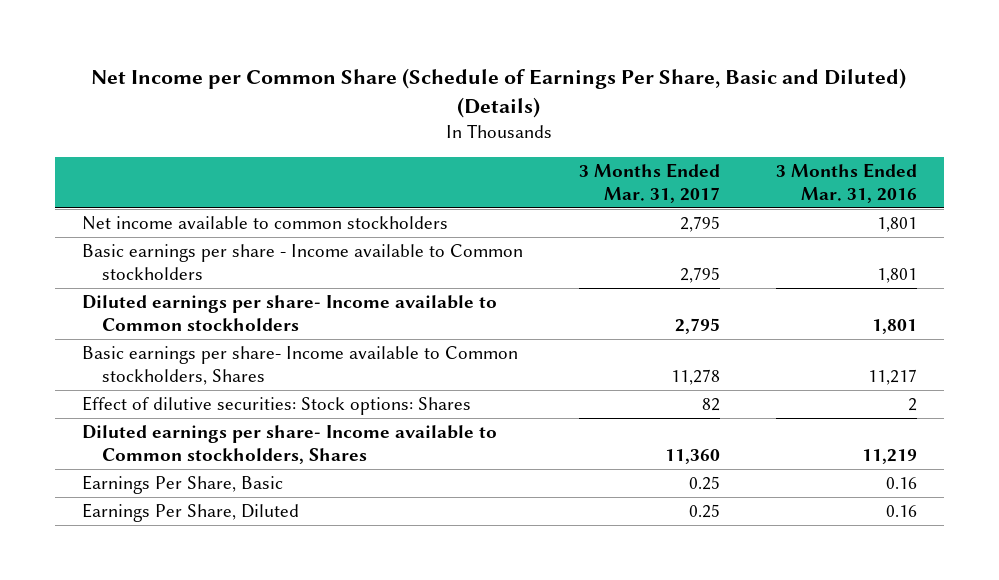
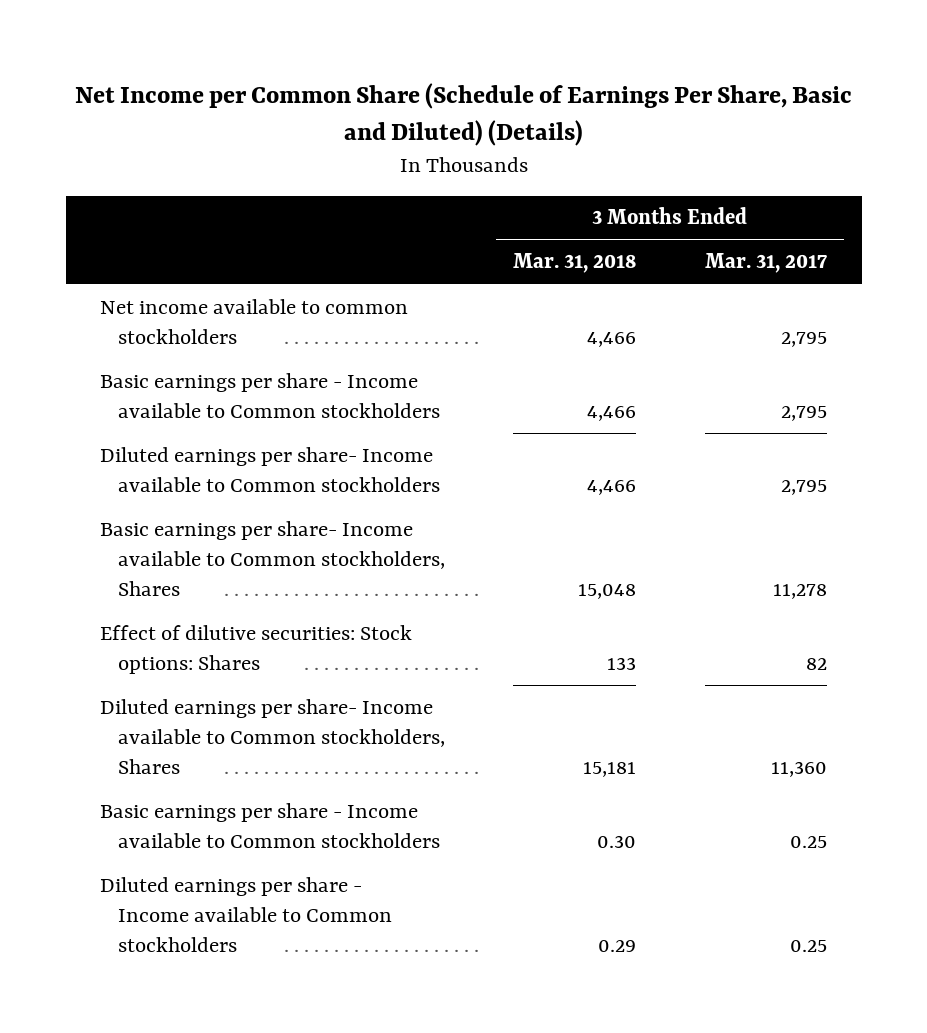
[775,163,917,203] 3 Months Ended Mar. 31, 2016 -> none
none -> [513,253,637,274] Mar. 31, 2018
[82,475,284,495] Earnings Per Share, Basic -> [100,802,440,848] Basic earnings per share - Income available to Common stockholders
[82,503,300,523] Earnings Per Share, Diluted -> [100,876,392,953] Diluted earnings per share - Income available to Common stockholders

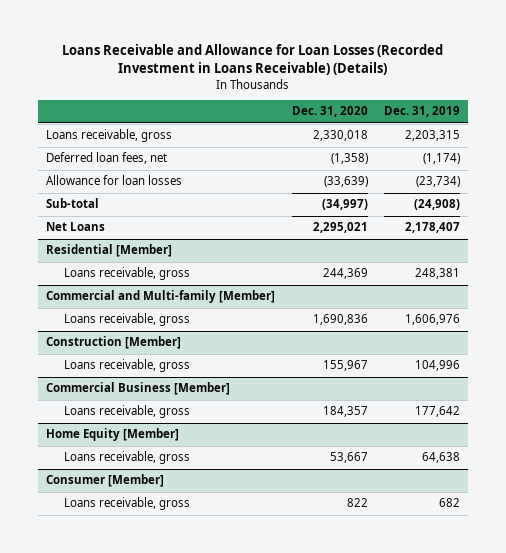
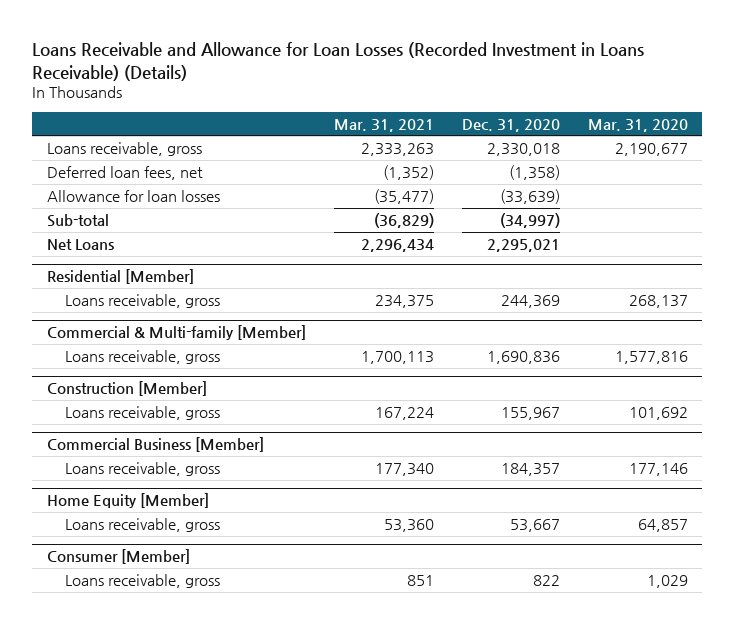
[384,106,461,118] Dec. 31, 2019 -> none
none -> [333,118,434,132] Mar. 31, 2021
none -> [588,118,689,132] Mar. 31, 2020
[45,290,275,304] Commercial and Multi-family [Member] -> [46,325,306,341] Commercial & Multi-family [Member]

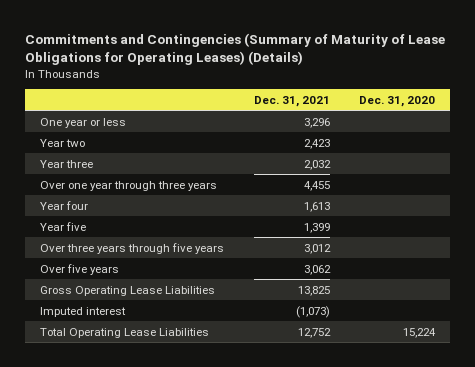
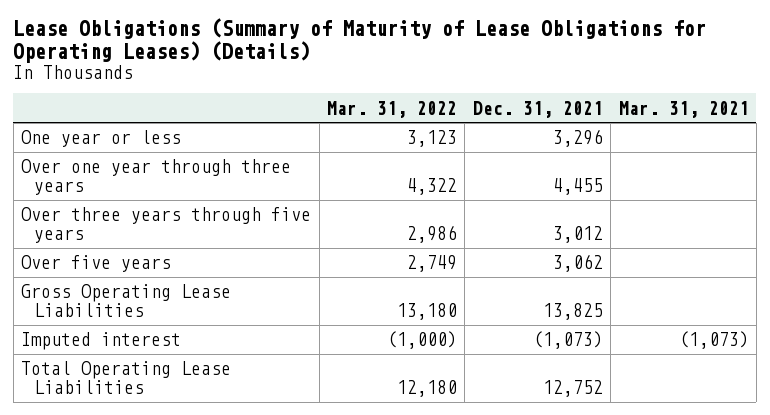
[25,32,446,65] Commitments and Contingencies (Summary of Maturity of Lease Obligations for Operating Leases) (Details) -> [13,18,707,63] Lease Obligations (Summary of Maturity of Lease Obligations for Operating Leases) (Details)
[359,95,436,107] Dec. 31, 2020 -> none
none -> [327,100,458,118] Mar. 31, 2022
none -> [618,100,749,118] Mar. 31, 2021
[40,138,86,147] Year two -> none
[40,159,94,168] Year three -> none
[40,200,89,210] Year four -> none
[40,221,87,231] Year five -> none

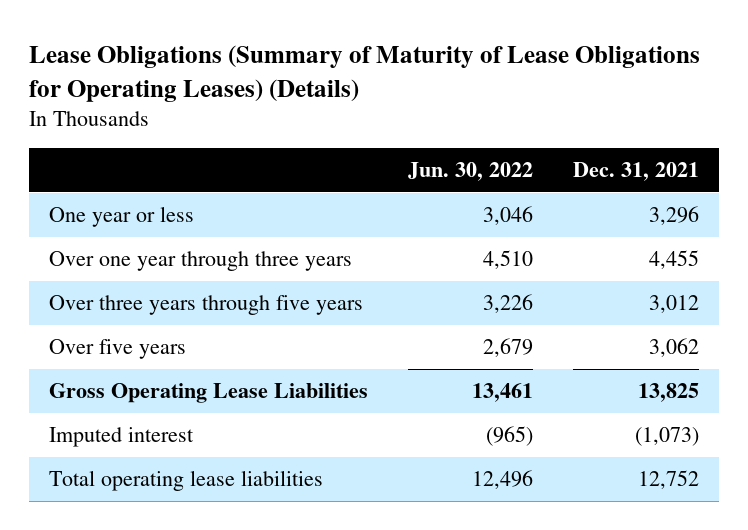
[327,100,458,118] Mar. 31, 2022 -> none
[618,100,749,118] Mar. 31, 2021 -> none
none -> [408,162,534,182] Jun. 30, 2022
[21,361,232,395] Total Operating Lease Liabilities -> [49,469,324,491] Total operating lease liabilities

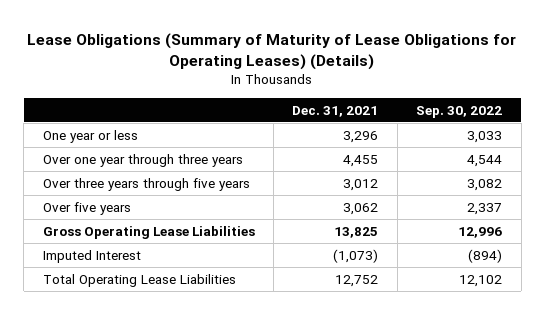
[408,162,534,182] Jun. 30, 2022 -> none
none -> [416,105,503,118] Sep. 30, 2022
[49,426,195,447] Imputed interest -> [42,249,141,263] Imputed Interest
[49,469,324,491] Total operating lease liabilities -> [42,273,236,287] Total Operating Lease Liabilities

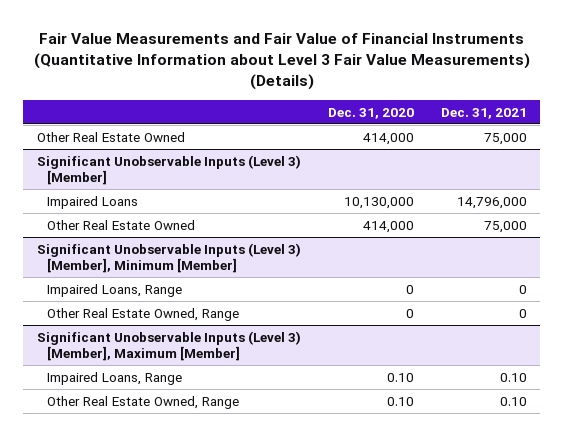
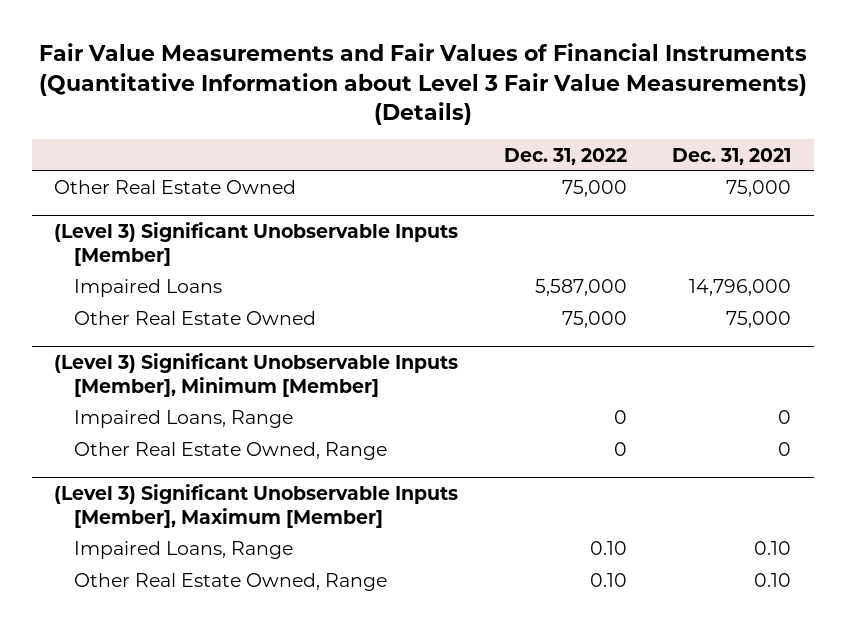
[33,33,530,91] Fair Value Measurements and Fair Value of Financial Instruments (Quantitative Information about Level 3 Fair Value Measurements) (Details) -> [38,43,807,126] Fair Value Measurements and Fair Values of Financial Instruments (Quantitative Information about Level 3 Fair Value Measurements) (Details)
[327,107,414,119] Dec. 31, 2020 -> none
none -> [503,147,627,165] Dec. 31, 2022
[36,154,301,185] Significant Unobservable Inputs (Level 3) [Member] -> [54,222,459,266] (Level 3) Significant Unobservable Inputs [Member]
[36,242,301,273] Significant Unobservable Inputs (Level 3) [Member], Minimum [Member] -> [54,353,459,397] (Level 3) Significant Unobservable Inputs [Member], Minimum [Member]
[36,330,301,361] Significant Unobservable Inputs (Level 3) [Member], Maximum [Member] -> [54,484,459,528] (Level 3) Significant Unobservable Inputs [Member], Maximum [Member]

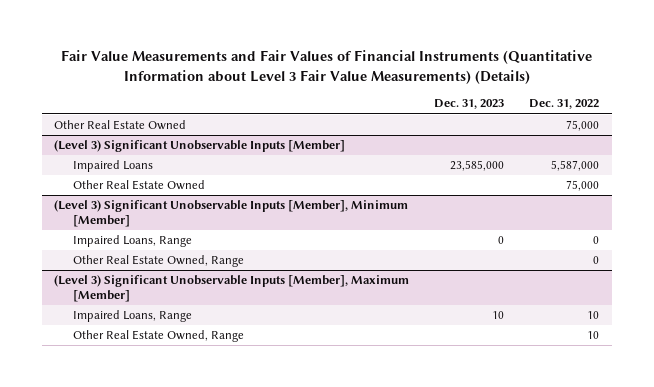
[672,147,792,165] Dec. 31, 2021 -> none
none -> [434,99,505,110] Dec. 31, 2023
[589,541,627,556] 0.10 -> [587,311,600,320] 10
[589,573,627,588] 0.10 -> [587,331,600,340] 10

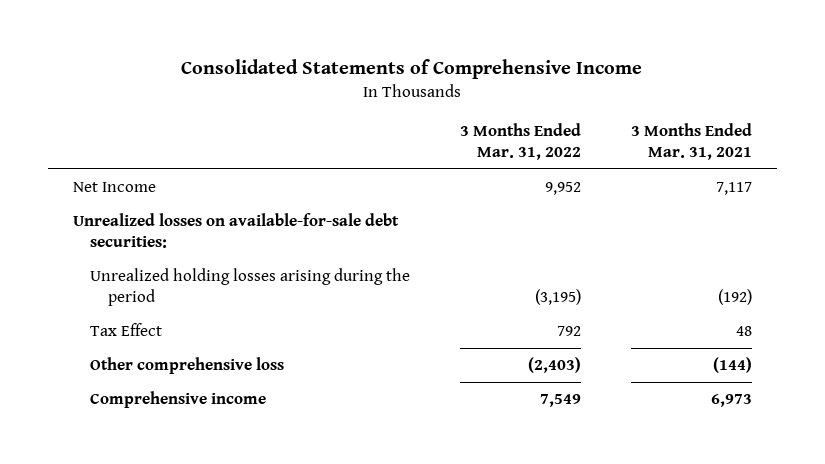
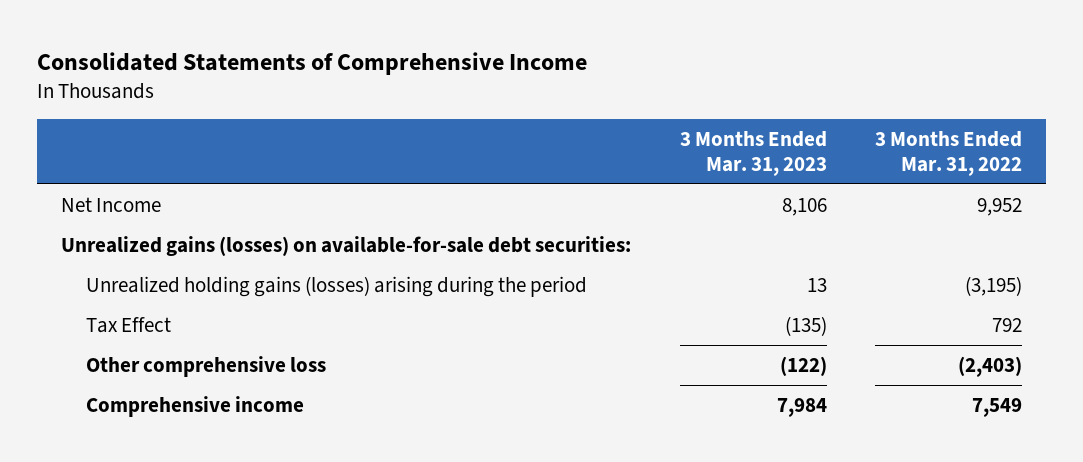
[631,123,753,161] 3 Months Ended Mar. 31, 2021 -> none
none -> [679,131,827,176] 3 Months Ended Mar. 31, 2023
[72,213,399,249] Unrealized losses on available-for-sale debt securities: -> [61,235,632,256] Unrealized gains (losses) on available-for-sale debt securities:
[90,268,411,307] Unrealized holding losses arising during the period -> [86,275,588,297] Unrealized holding gains (losses) arising during the period

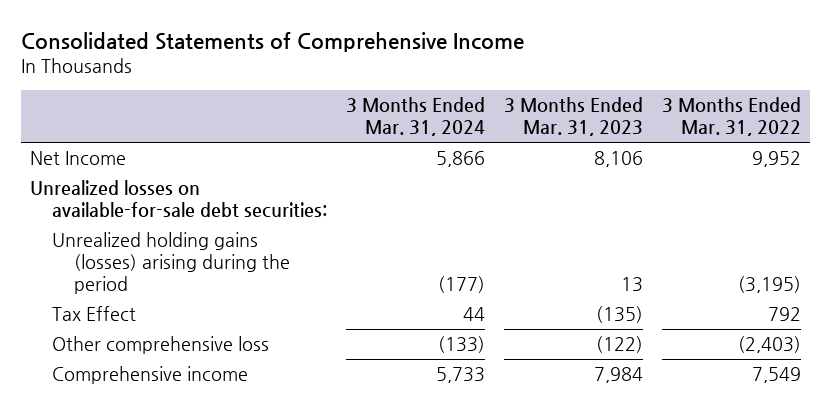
none -> [346,97,486,137] 3 Months Ended Mar. 31, 2024
[61,235,632,256] Unrealized gains (losses) on available-for-sale debt securities: -> [29,180,328,219] Unrealized losses on available-for-sale debt securities:

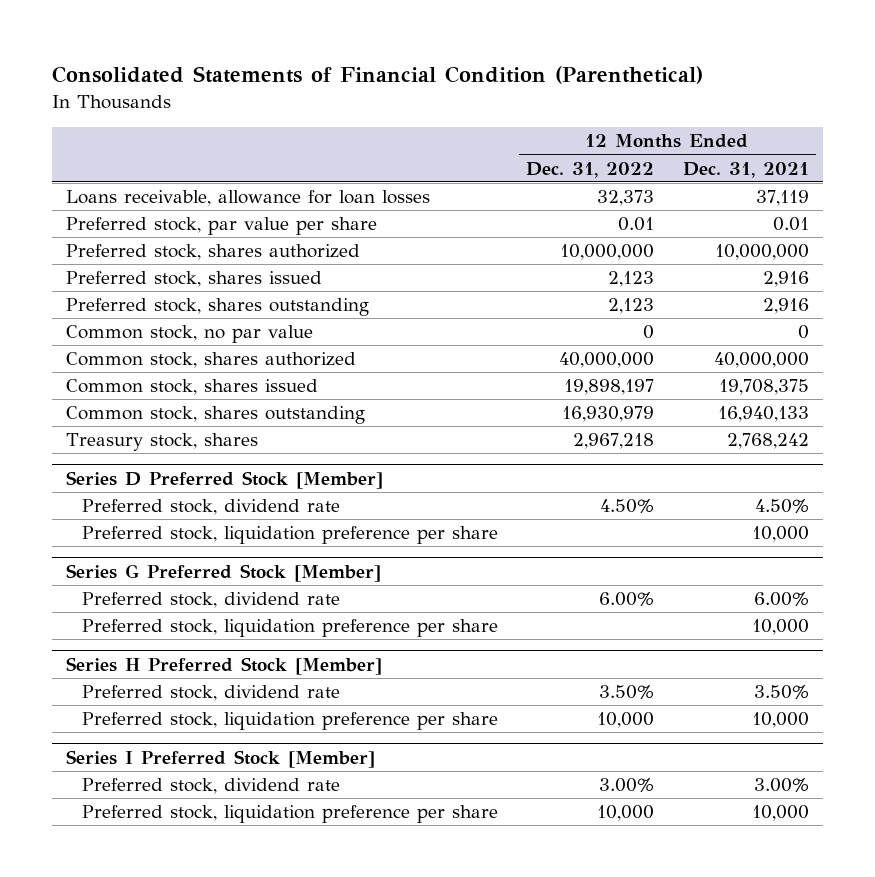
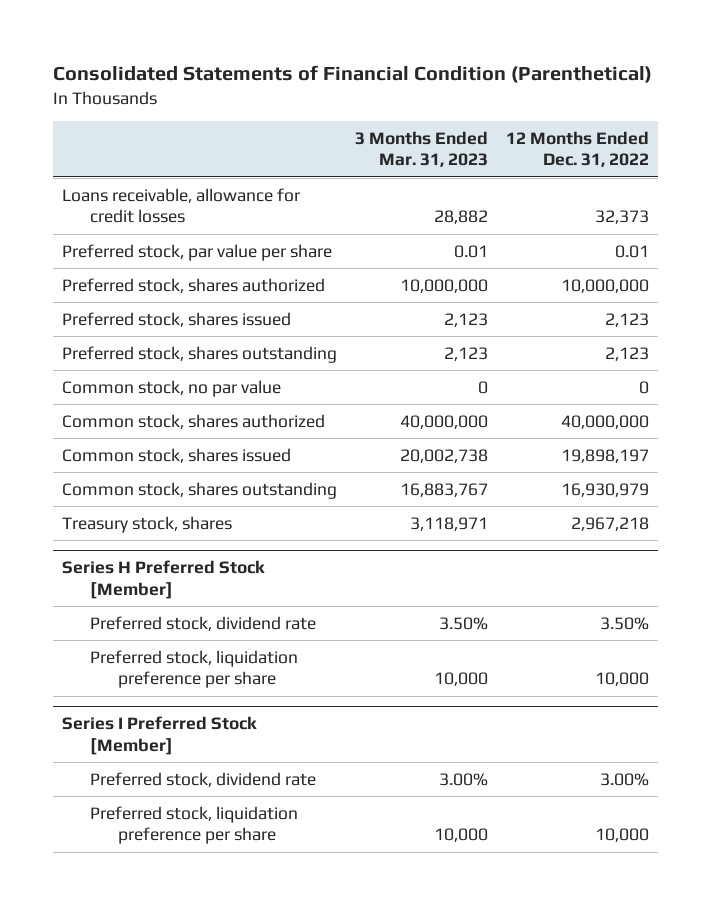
[682,161,809,178] Dec. 31, 2021 -> none
none -> [355,130,489,168] 3 Months Ended Mar. 31, 2023
[66,190,431,207] Loans receivable, allowance for loan losses -> [62,187,301,224] Loans receivable, allowance for credit losses
[66,470,384,489] Series D Preferred Stock [Member] -> none
[81,499,340,516] Preferred stock, dividend rate -> none
[81,526,498,545] Preferred stock, liquidation preference per share -> none
[66,563,382,582] Series G Preferred Stock [Member] -> none
[81,592,340,609] Preferred stock, dividend rate -> none
[81,619,498,638] Preferred stock, liquidation preference per share -> none

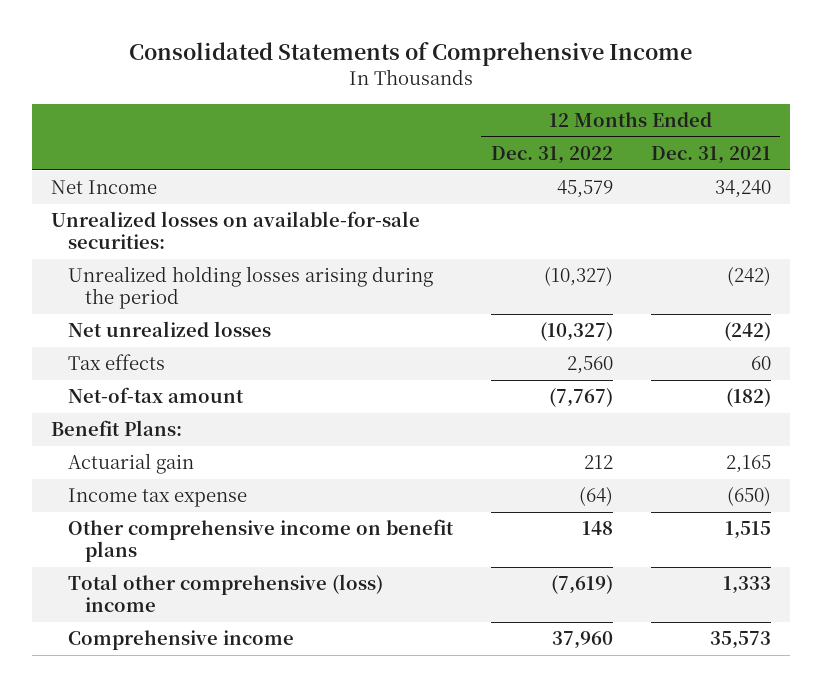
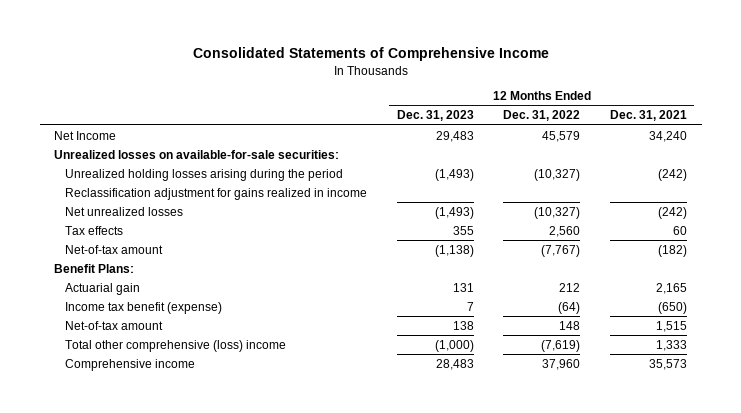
none -> [396,110,474,122] Dec. 31, 2023
none -> [65,187,368,200] Reclassification adjustment for gains realized in income
[67,488,247,508] Income tax expense -> [65,301,223,314] Income tax benefit (expense)
[67,519,454,562] Other comprehensive income on benefit plans -> [65,320,164,330] Net-of-tax amount

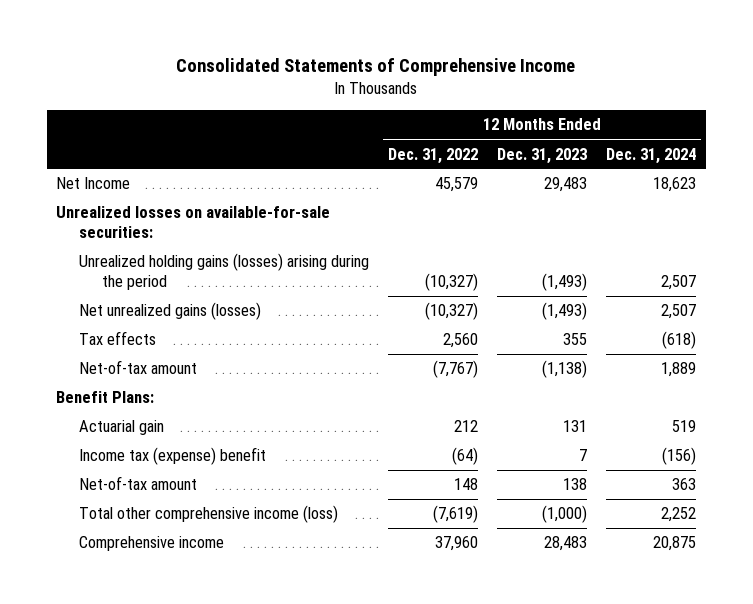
[609,110,687,122] Dec. 31, 2021 -> none
none -> [606,147,697,164] Dec. 31, 2024
[65,187,368,200] Reclassification adjustment for gains realized in income -> none
[65,168,344,181] Unrealized holding losses arising during the period -> [79,253,370,291] Unrealized holding gains (losses) arising during the period
[65,206,184,216] Net unrealized losses -> [79,302,262,321] Net unrealized gains (losses)
[65,301,223,314] Income tax benefit (expense) -> [79,447,267,466] Income tax (expense) benefit
[65,339,287,352] Total other comprehensive (loss) income -> [79,505,339,524] Total other comprehensive income (loss)

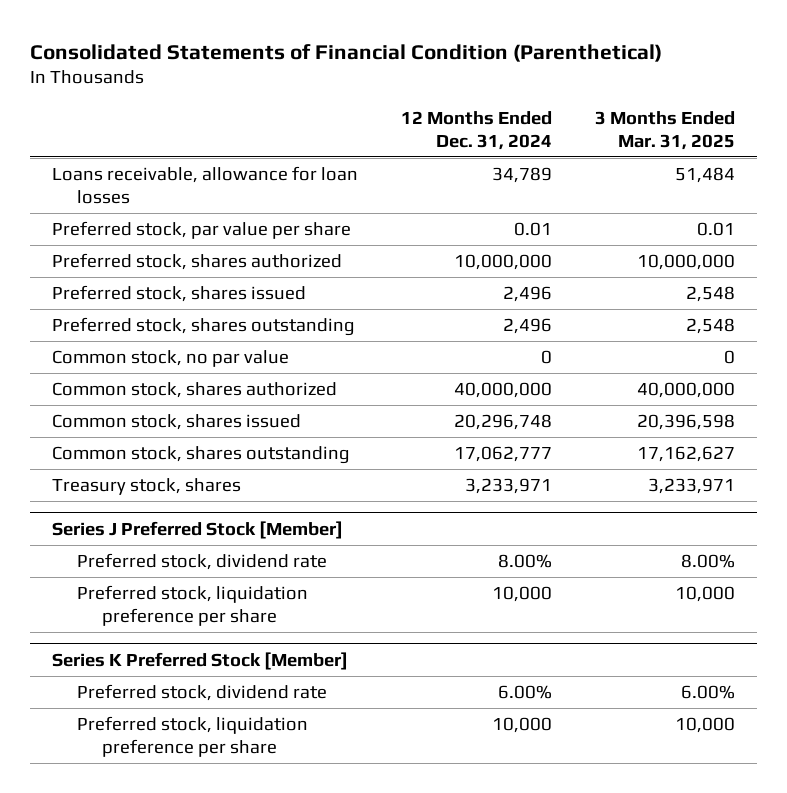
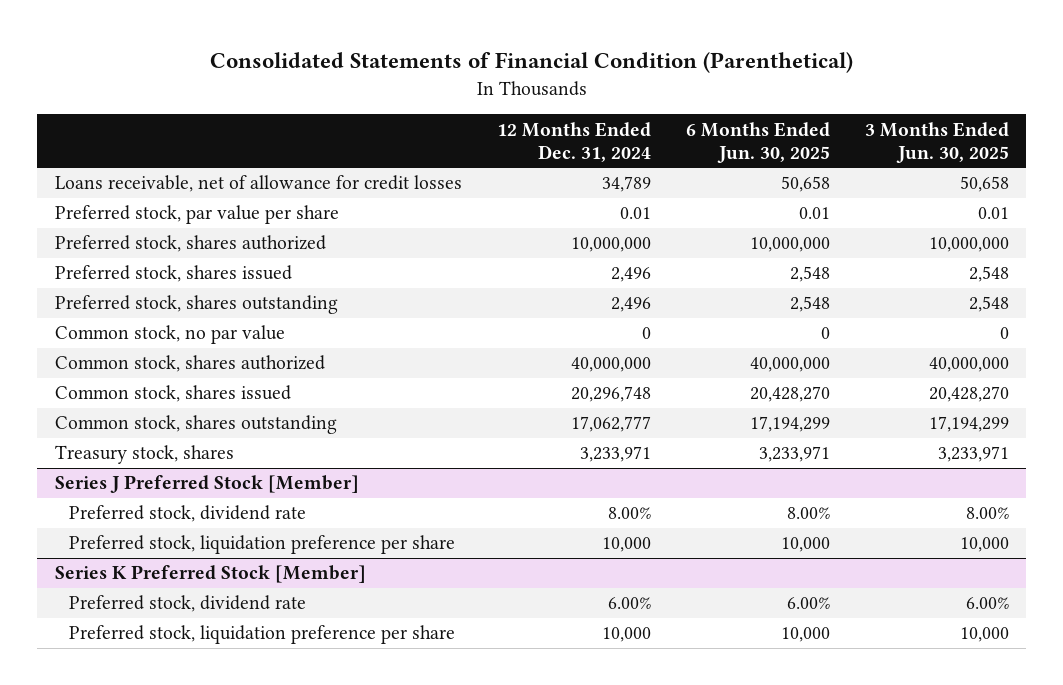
[595,110,736,150] 3 Months Ended Mar. 31, 2025 -> none
none -> [685,121,830,163] 6 Months Ended Jun. 30, 2025
none -> [864,121,1009,163] 3 Months Ended Jun. 30, 2025
[51,165,358,205] Loans receivable, allowance for loan losses -> [54,175,462,193] Loans receivable, net of allowance for credit losses

